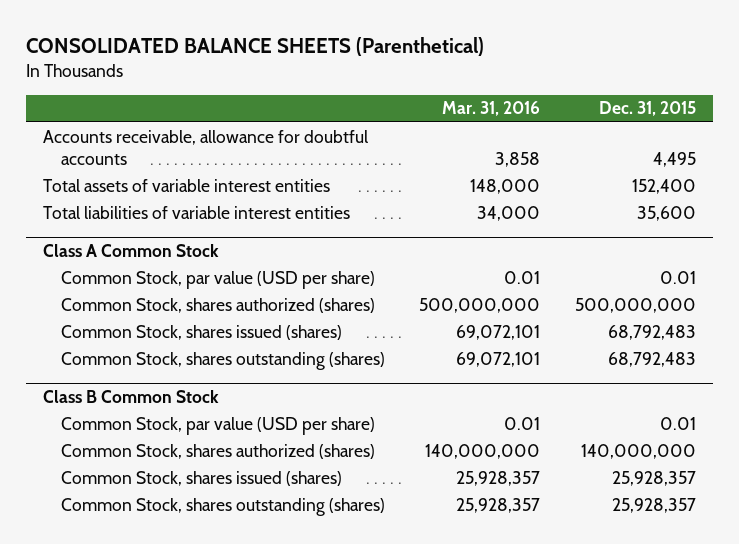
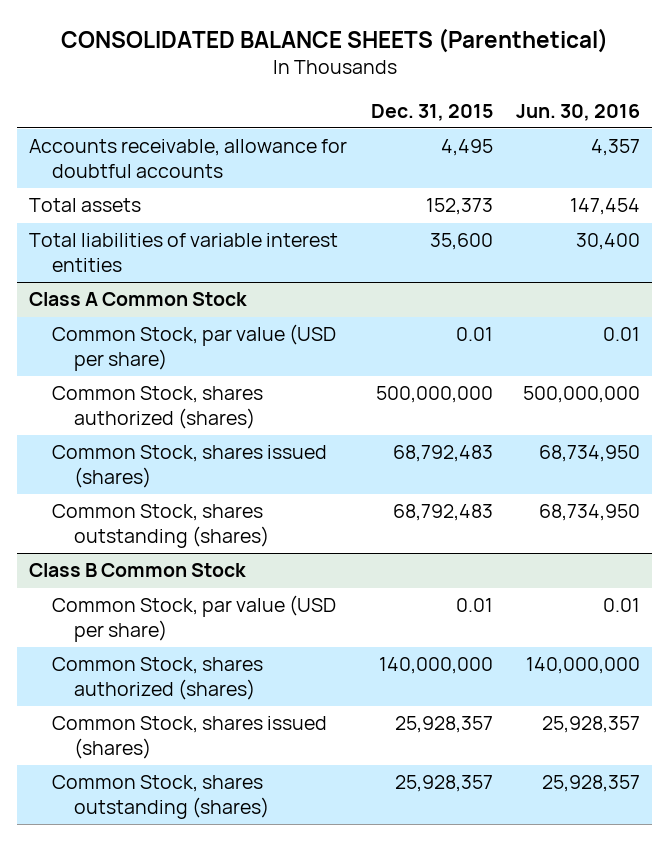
[442,101,541,117] Mar. 31, 2016 -> none
none -> [516,103,641,121] Jun. 30, 2016
[42,178,330,192] Total assets of variable interest entities -> [29,198,142,213] Total assets
[631,178,696,194] 152,400 -> [425,198,493,216] 152,373

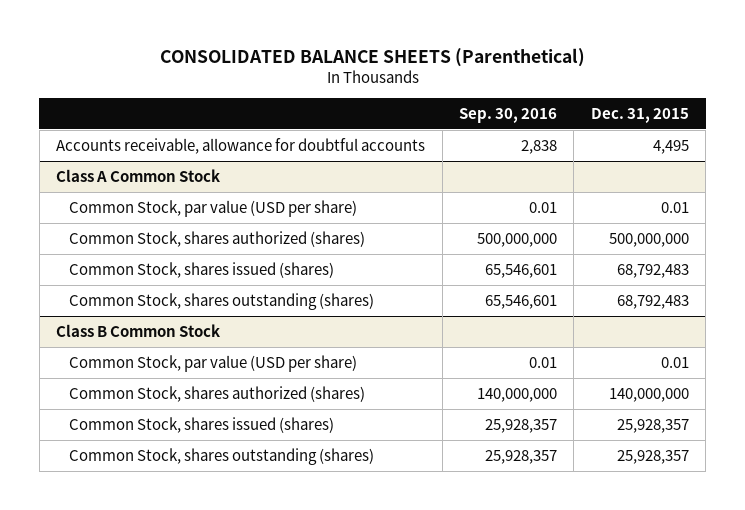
[516,103,641,121] Jun. 30, 2016 -> none
none -> [459,107,558,123] Sep. 30, 2016
[29,198,142,213] Total assets -> none
[29,233,339,273] Total liabilities of variable interest entities -> none

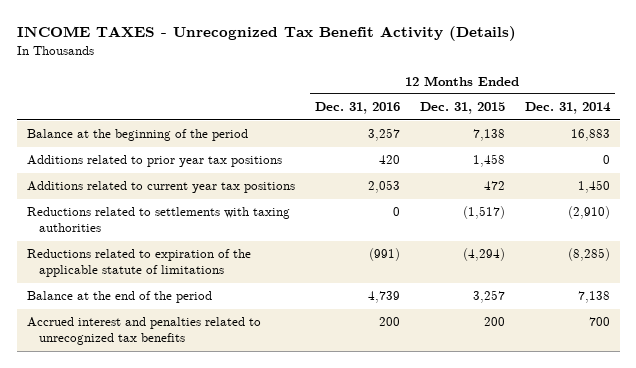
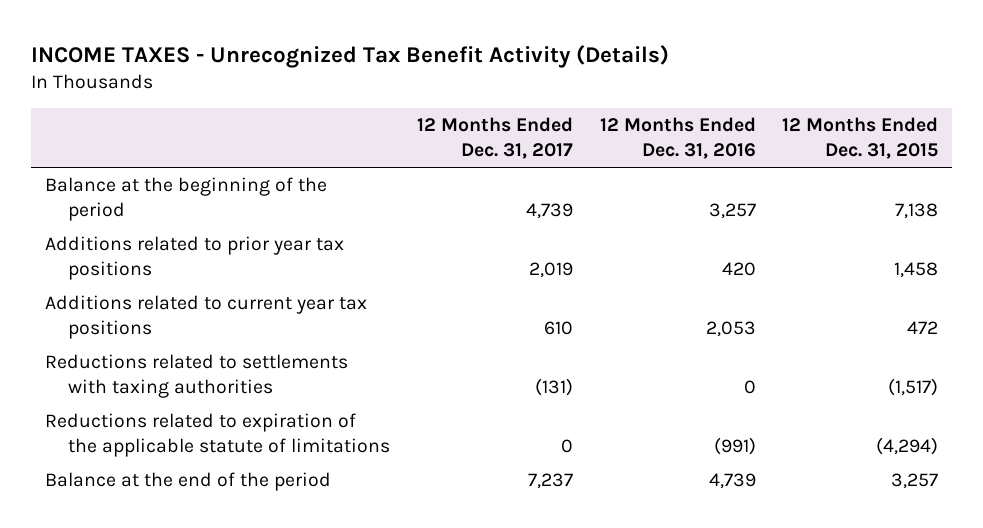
[524,102,611,115] Dec. 31, 2014 -> none
none -> [416,117,573,160] 12 Months Ended Dec. 31, 2017
[26,317,261,346] Accrued interest and penalties related to unrecognized tax benefits -> none

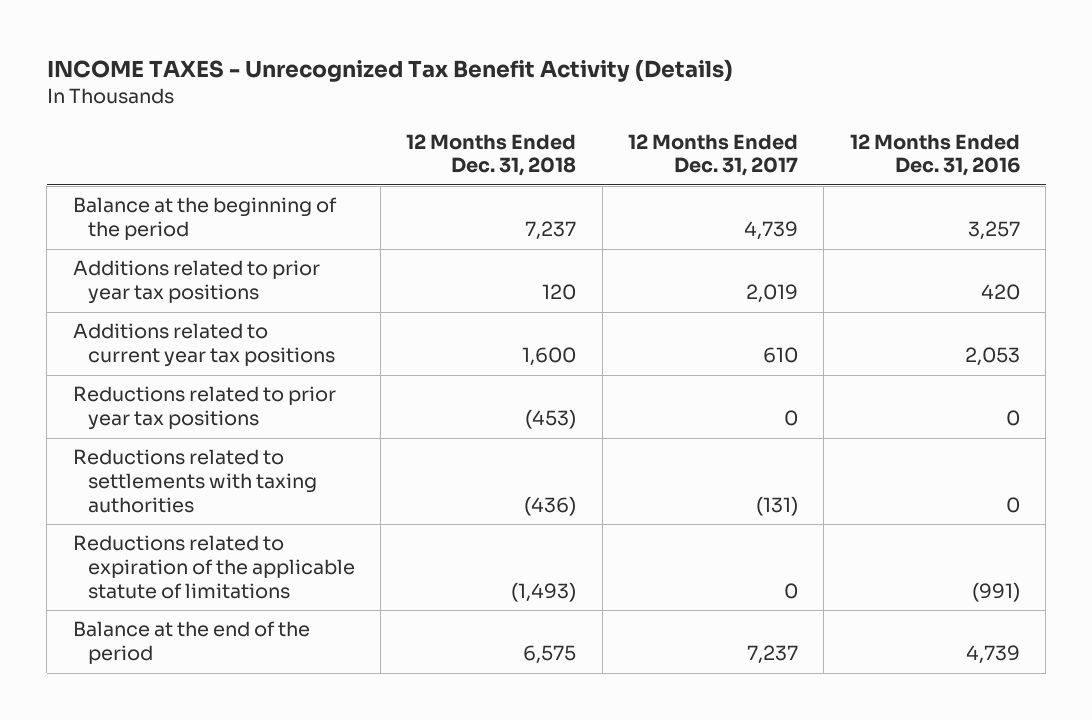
[782,117,939,160] 12 Months Ended Dec. 31, 2015 -> none
none -> [406,133,577,177] 12 Months Ended Dec. 31, 2018
none -> [72,386,336,431] Reductions related to prior year tax positions

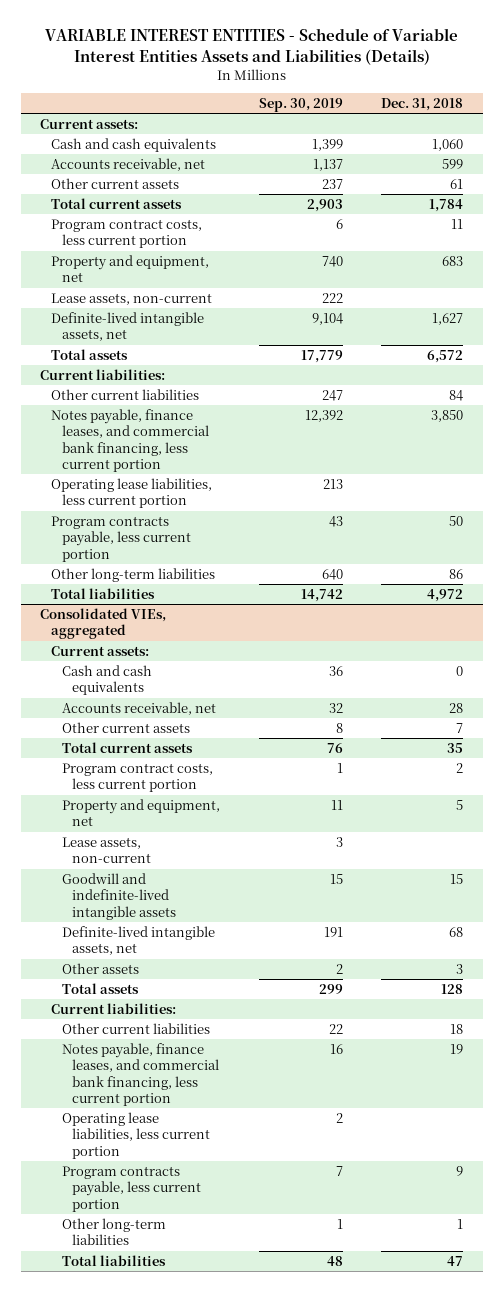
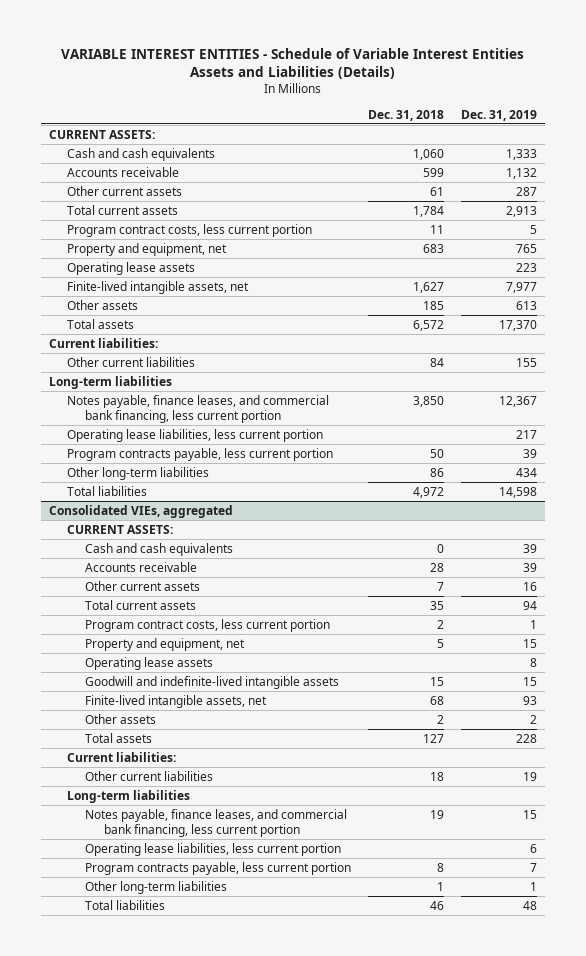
[258,97,343,112] Sep. 30, 2019 -> none
none -> [460,109,537,121] Dec. 31, 2019
[40,118,139,129] Current assets: -> [49,129,156,139] CURRENT ASSETS:
[50,157,205,171] Accounts receivable, net -> [67,166,180,177] Accounts receivable
[50,292,212,305] Lease assets, non-current -> [67,261,196,275] Operating lease assets
[50,311,204,342] Definite-lived intangible assets, net -> [67,280,250,294] Finite-lived intangible assets, net
none -> [67,299,139,310] Other assets
none -> [49,375,173,389] Long-term liabilities
[50,645,149,656] Current assets: -> [67,524,174,534] CURRENT ASSETS:
[61,701,216,715] Accounts receivable, net -> [85,561,198,572] Accounts receivable
[61,836,152,864] Lease assets, non-current -> [85,656,214,670] Operating lease assets
[61,925,215,956] Definite-lived intangible assets, net -> [85,694,268,708] Finite-lived intangible assets, net
[456,963,464,974] 3 -> [437,714,445,724] 2
[441,983,464,994] 128 -> [423,733,445,743] 127
none -> [67,789,191,803] Long-term liabilities
[456,1165,464,1176] 9 -> [437,862,445,872] 8
[447,1255,464,1266] 47 -> [430,900,445,910] 46

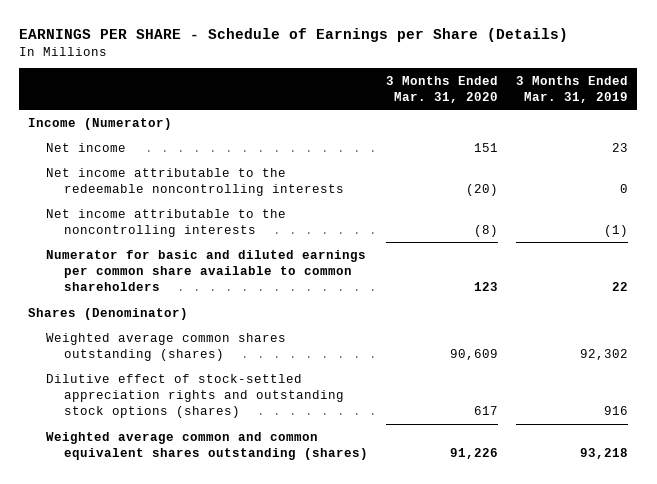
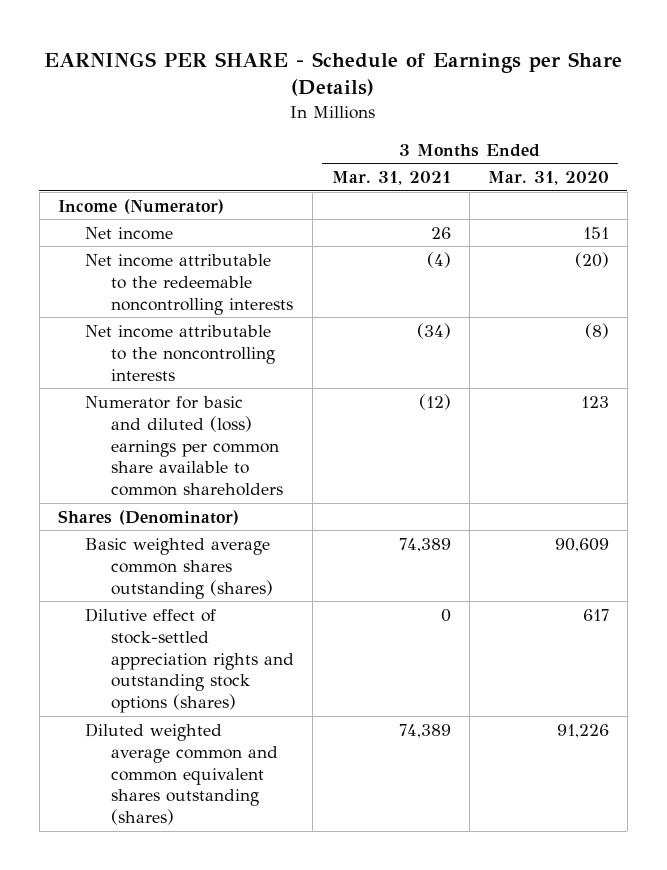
[516,75,629,104] 3 Months Ended Mar. 31, 2019 -> none
none -> [331,171,451,186] Mar. 31, 2021
[46,249,367,292] Numerator for basic and diluted earnings per common share available to common shareholders -> [84,395,284,497] Numerator for basic and diluted (loss) earnings per common share available to common shareholders
[46,332,287,361] Weighted average common shares outstanding (shares) -> [84,537,274,599] Basic weighted average common shares outstanding (shares)
[46,431,368,460] Weighted average common and common equivalent shares outstanding (shares) -> [84,722,279,826] Diluted weighted average common and common equivalent shares outstanding (shares)

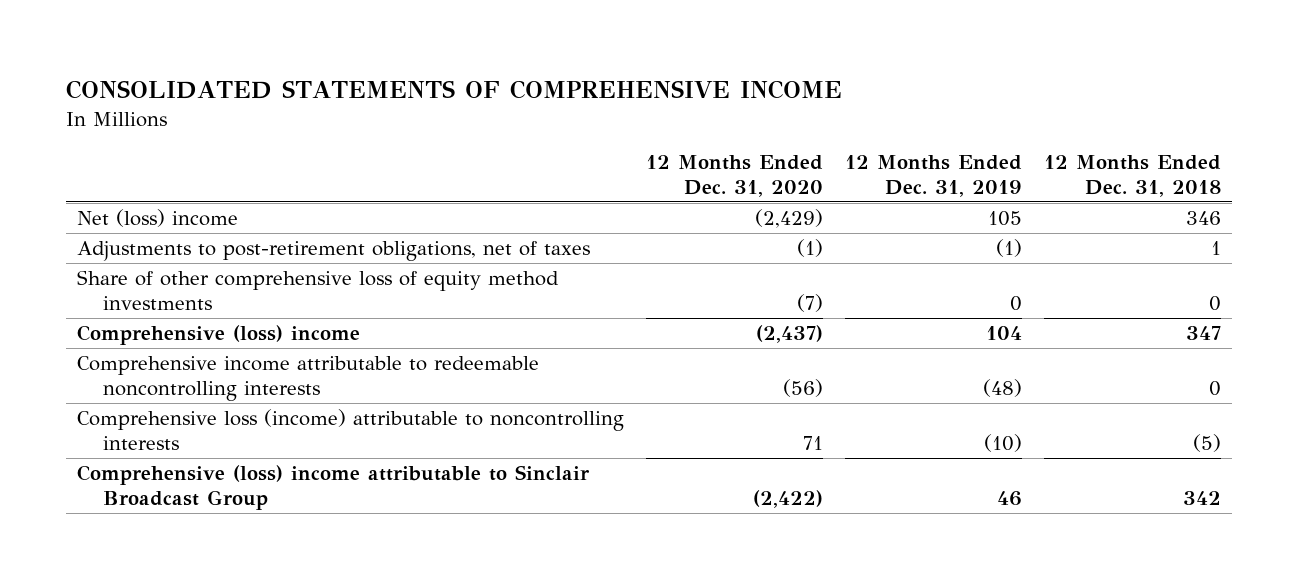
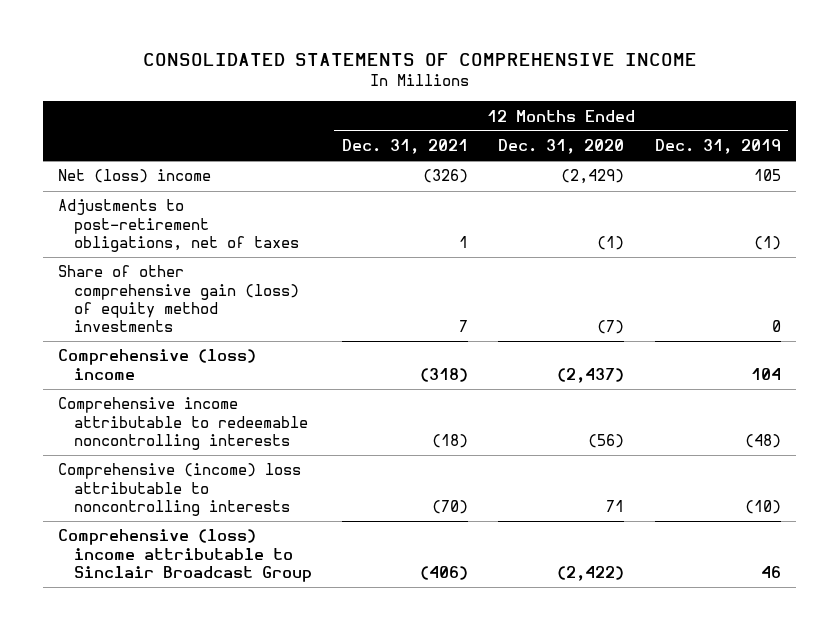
[1044,155,1222,197] 12 Months Ended Dec. 31, 2018 -> none
none -> [342,139,469,155] Dec. 31, 2021
[77,270,560,310] Share of other comprehensive loss of equity method investments -> [58,265,299,333] Share of other comprehensive gain (loss) of equity method investments
[77,409,625,450] Comprehensive loss (income) attributable to noncontrolling interests -> [58,463,302,516] Comprehensive (income) loss attributable to noncontrolling interests

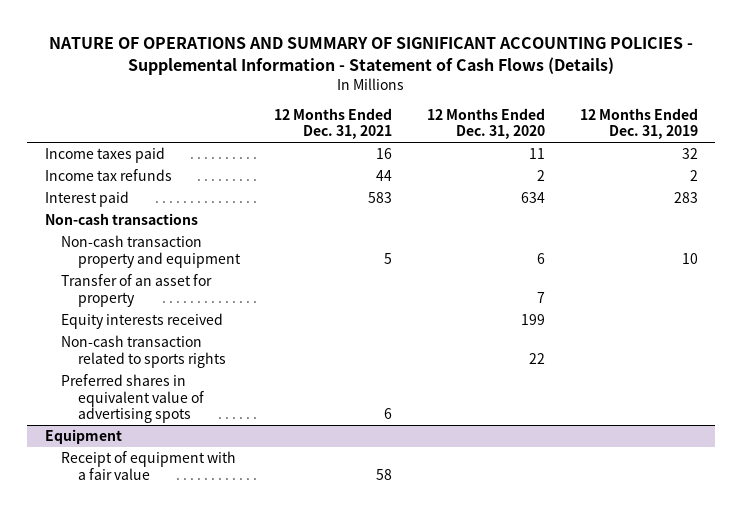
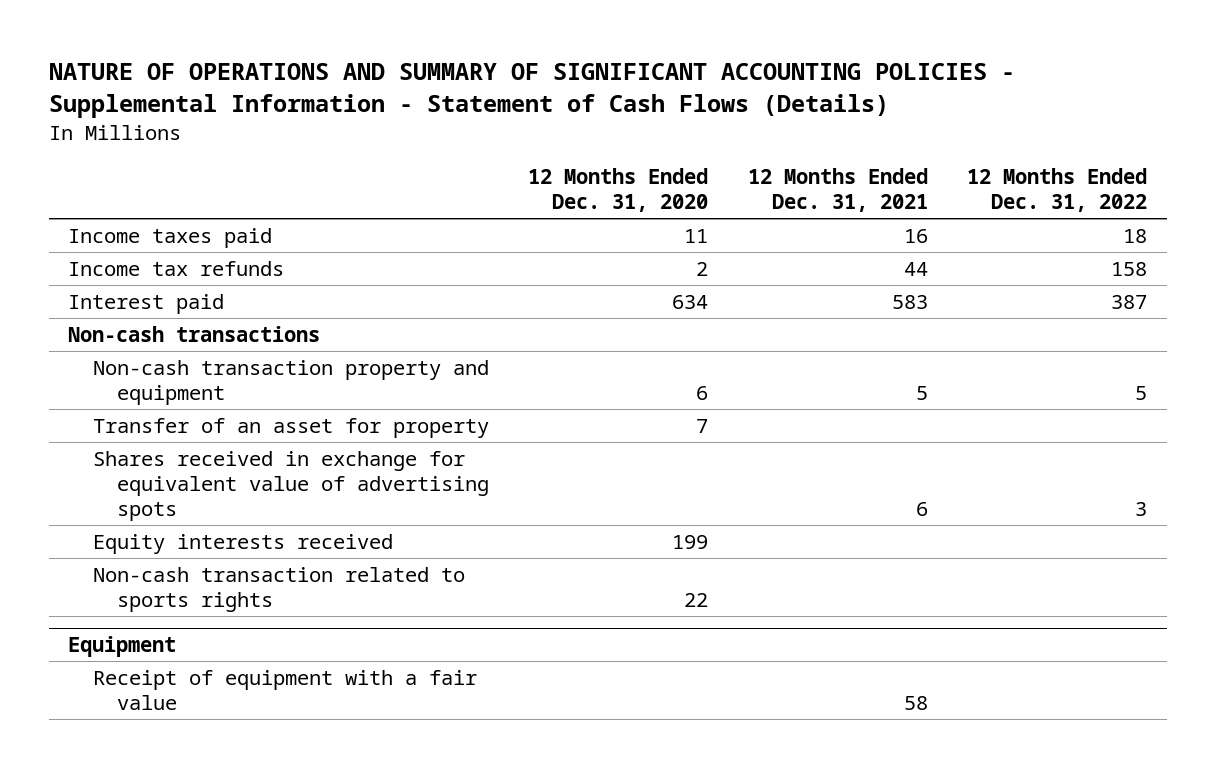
[579,107,698,140] 12 Months Ended Dec. 31, 2019 -> none
none -> [967,168,1148,213] 12 Months Ended Dec. 31, 2022
none -> [92,450,489,521] Shares received in exchange for equivalent value of advertising spots
[61,374,204,424] Preferred shares in equivalent value of advertising spots -> none

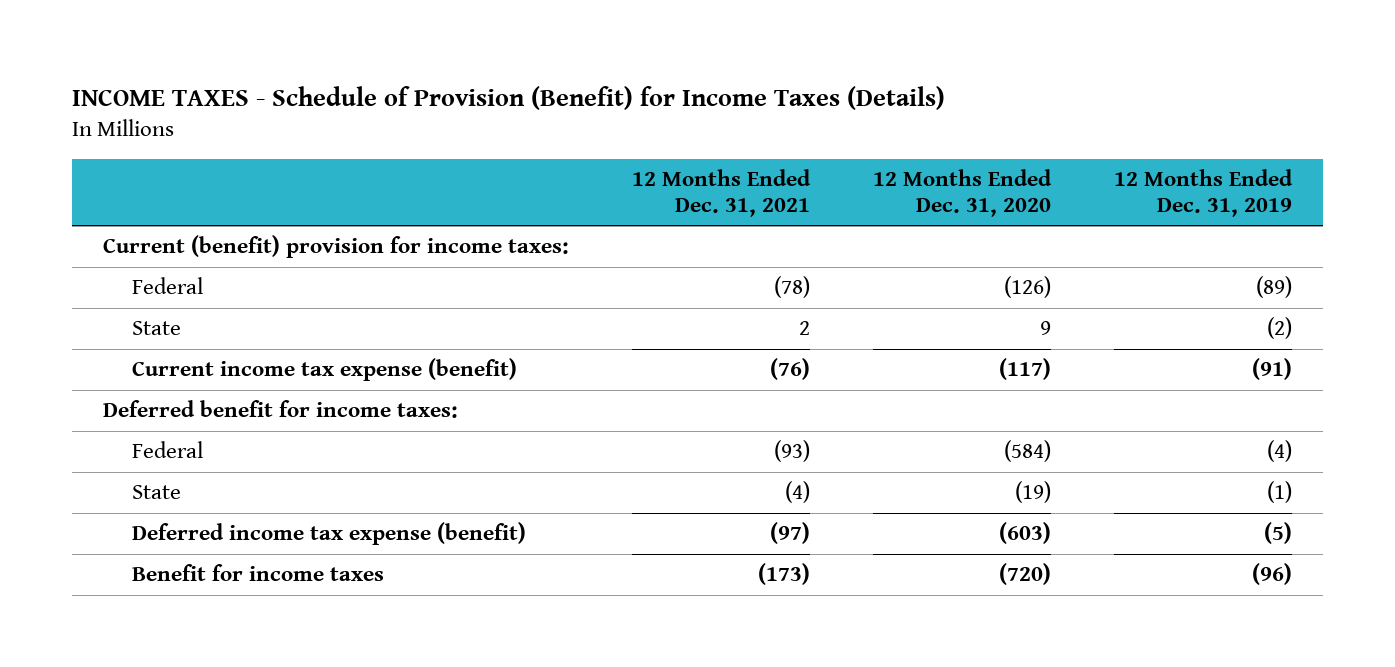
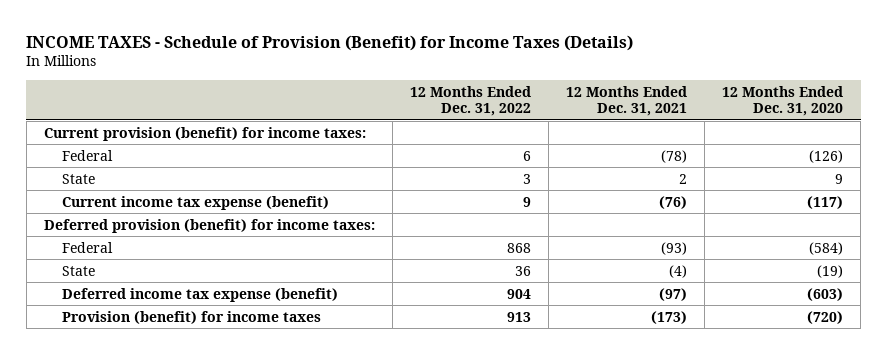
[1113,168,1293,217] 12 Months Ended Dec. 31, 2019 -> none
none -> [409,85,531,117] 12 Months Ended Dec. 31, 2022
[103,235,570,259] Current (benefit) provision for income taxes: -> [43,126,366,141] Current provision (benefit) for income taxes:
[103,400,459,419] Deferred benefit for income taxes: -> [43,218,375,233] Deferred provision (benefit) for income taxes:
[131,564,384,582] Benefit for income taxes -> [62,310,322,324] Provision (benefit) for income taxes

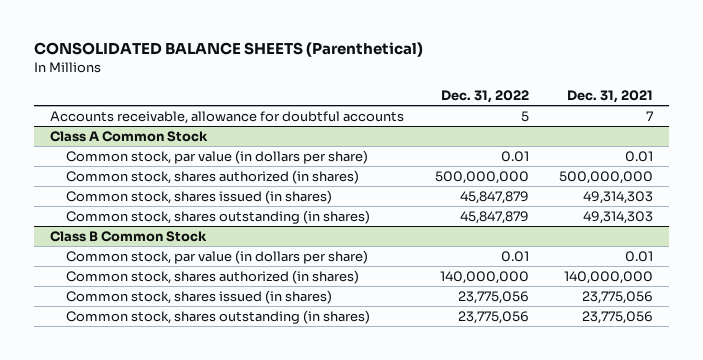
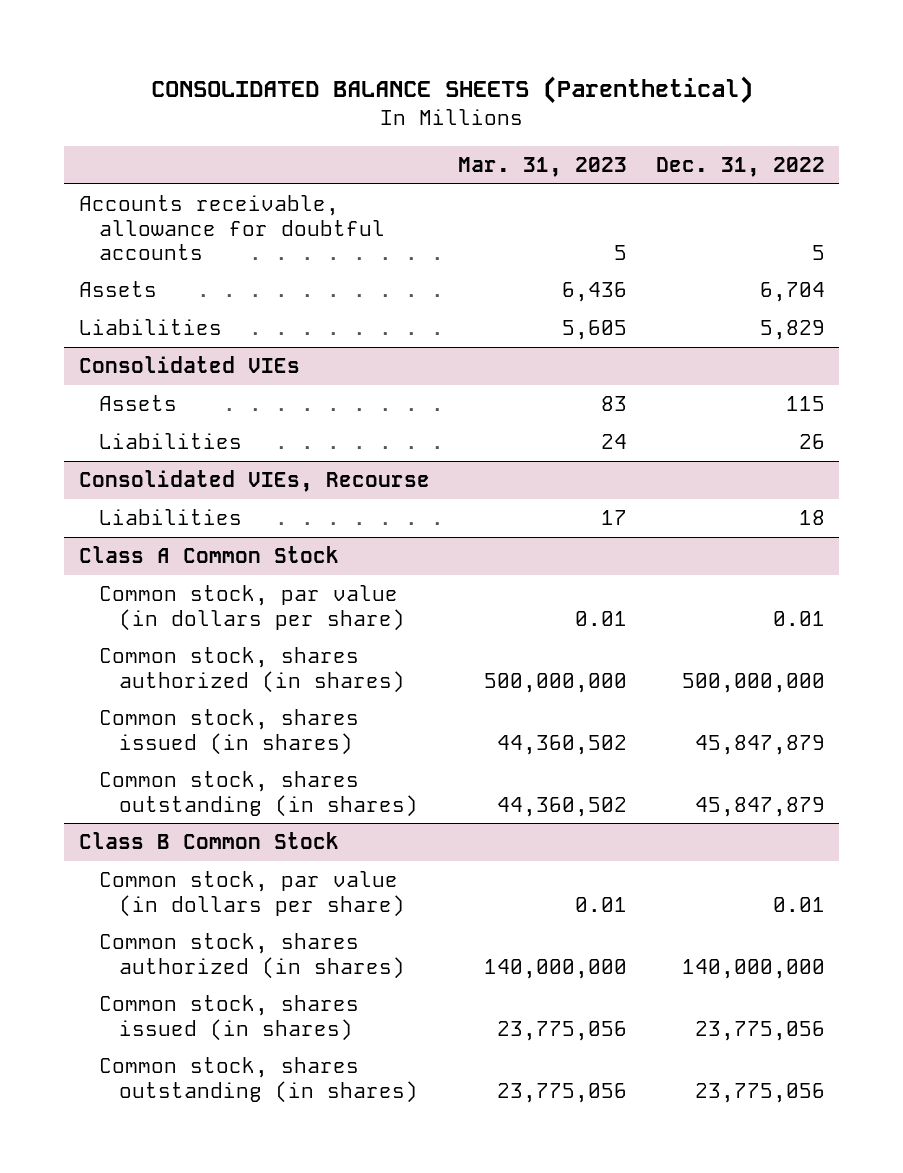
[567,89,654,103] Dec. 31, 2021 -> none
none -> [458,157,628,178] Mar. 31, 2023
none -> [78,281,157,298] Assets
none -> [78,319,222,336] Liabilities
none -> [78,356,300,374] Consolidated VIEs
none -> [98,395,177,412] Assets
none -> [98,433,242,450] Liabilities
none -> [78,470,430,493] Consolidated VIEs, Recourse
none -> [98,509,242,526] Liabilities

